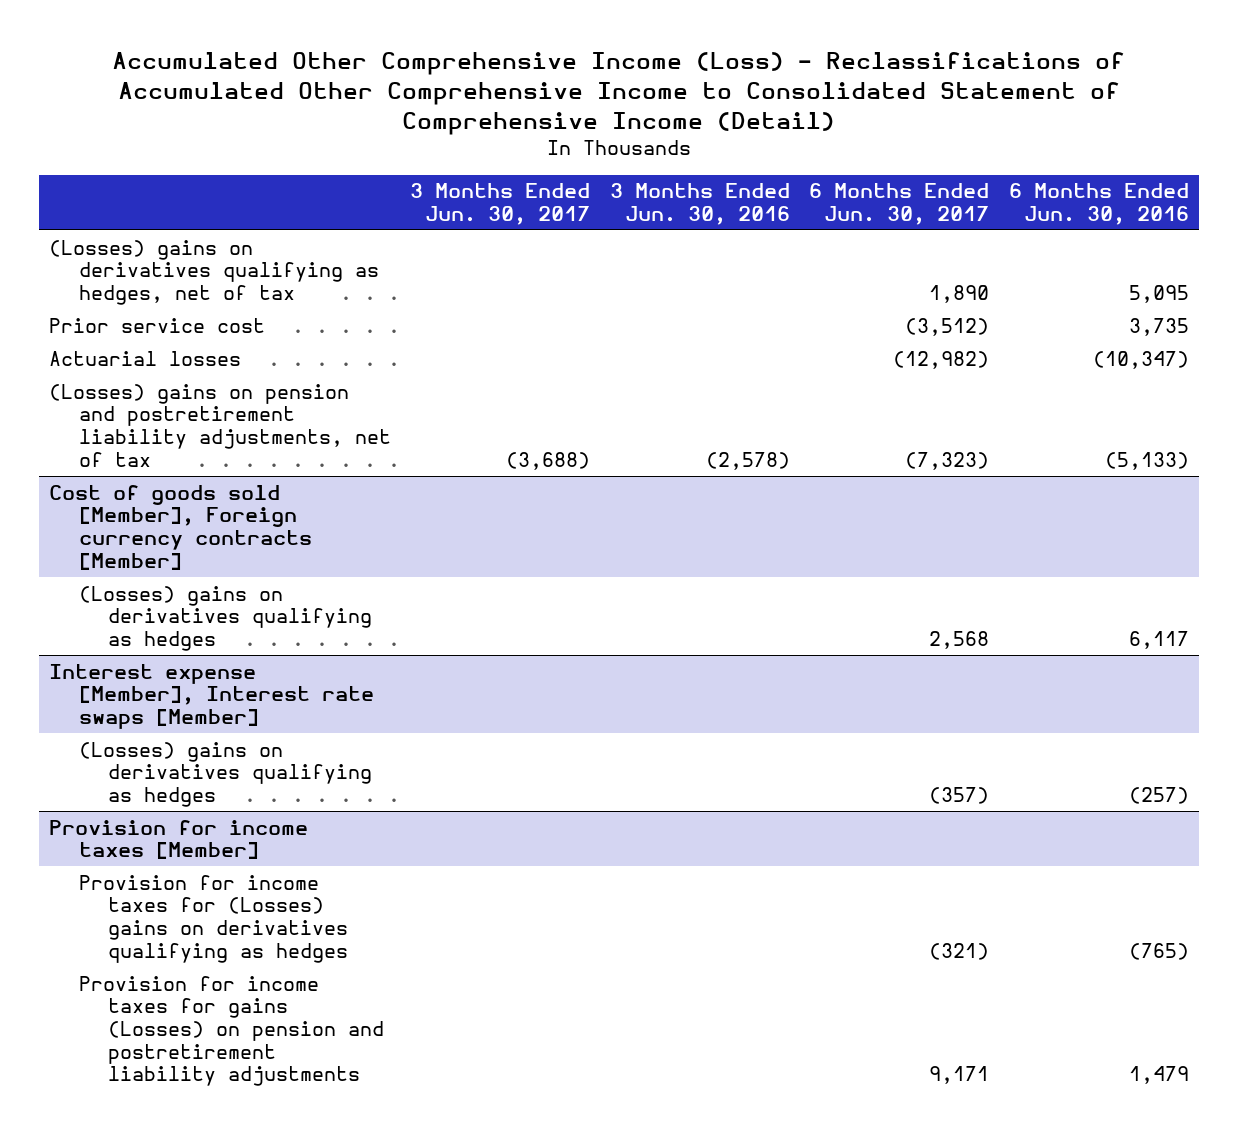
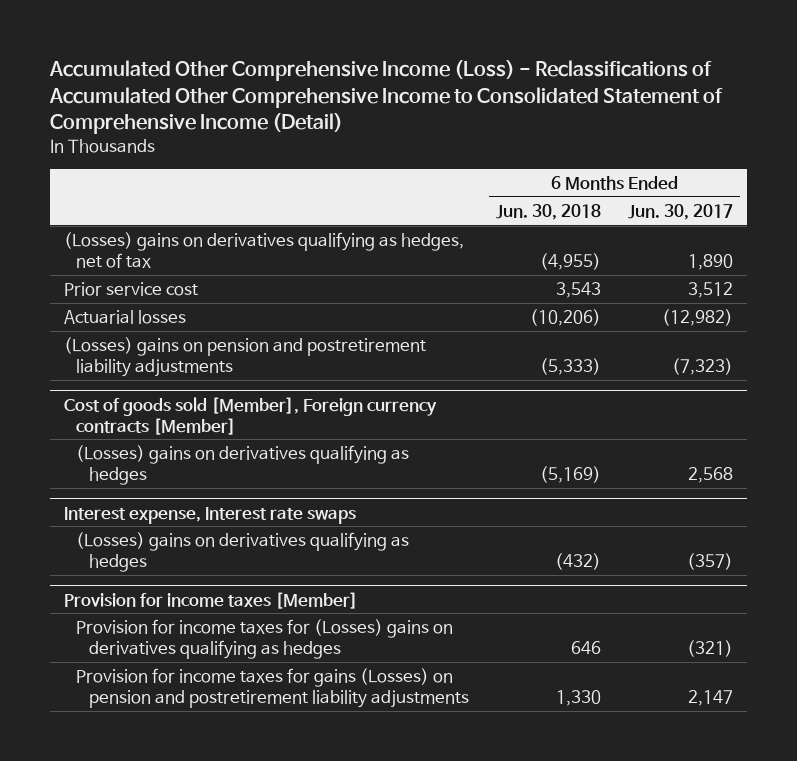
[410,183,591,225] 3 Months Ended Jun. 30, 2017 -> none
[609,183,790,225] 3 Months Ended Jun. 30, 2016 -> none
[1008,183,1189,225] 6 Months Ended Jun. 30, 2016 -> none
none -> [496,203,602,220] Jun. 30, 2018
[905,317,990,336] (3,512) -> [688,282,734,299] 3,512
[48,383,391,467] (Losses) gains on pension and postretirement liability adjustments, net of tax -> [63,337,426,378] (Losses) gains on pension and postretirement liability adjustments
[48,663,374,729] Interest expense [Member], Interest rate swaps [Member] -> [63,506,356,524] Interest expense, Interest rate swaps
[929,1066,990,1085] 9,171 -> [688,690,734,707] 2,147

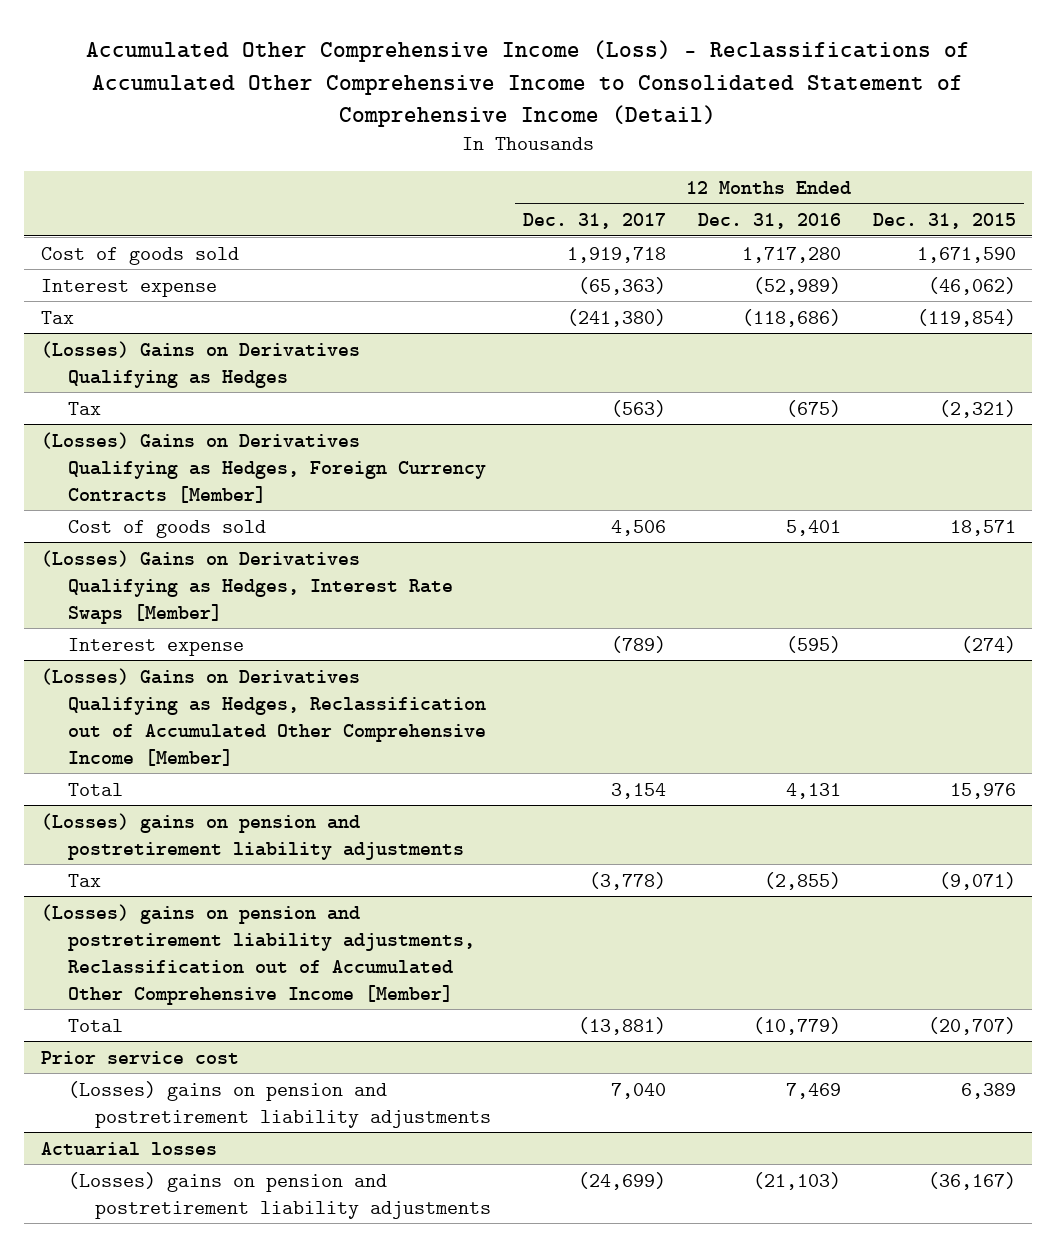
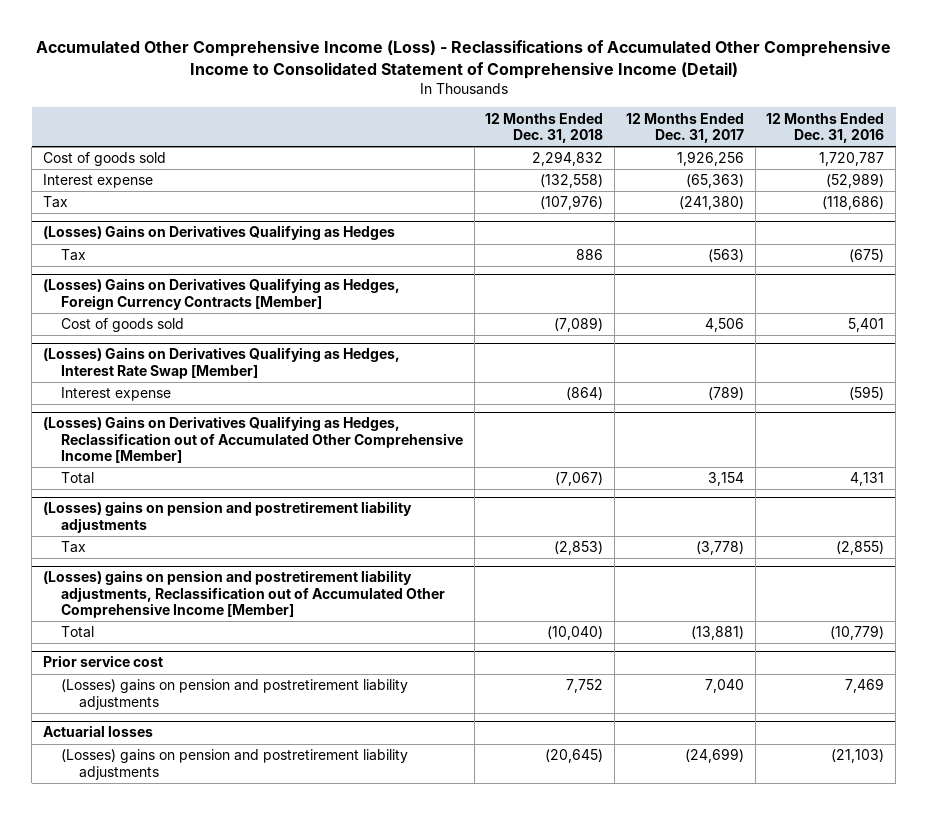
[872,213,1016,230] Dec. 31, 2015 -> none
none -> [485,112,604,143] 12 Months Ended Dec. 31, 2018
[566,246,666,263] 1,919,718 -> [676,151,744,167] 1,926,256
[741,246,841,263] 1,717,280 -> [819,152,885,167] 1,720,787
[40,549,453,624] (Losses) Gains on Derivatives Qualifying as Hedges, Interest Rate Swaps [Member] -> [43,347,401,379] (Losses) Gains on Derivatives Qualifying as Hedges, Interest Rate Swap [Member]

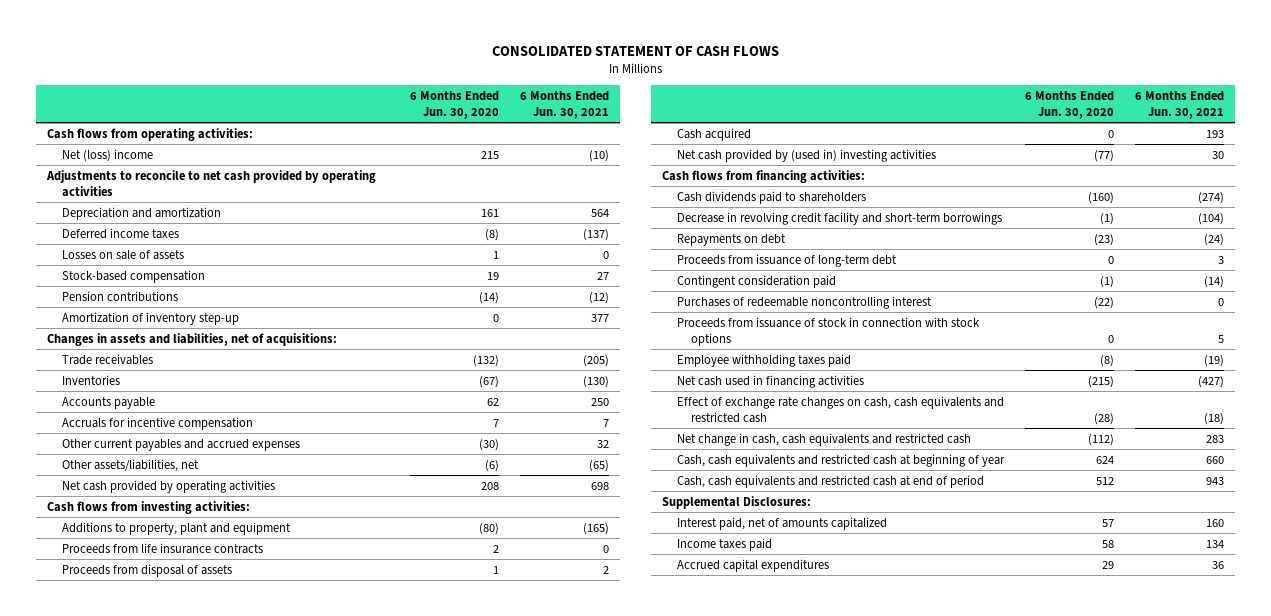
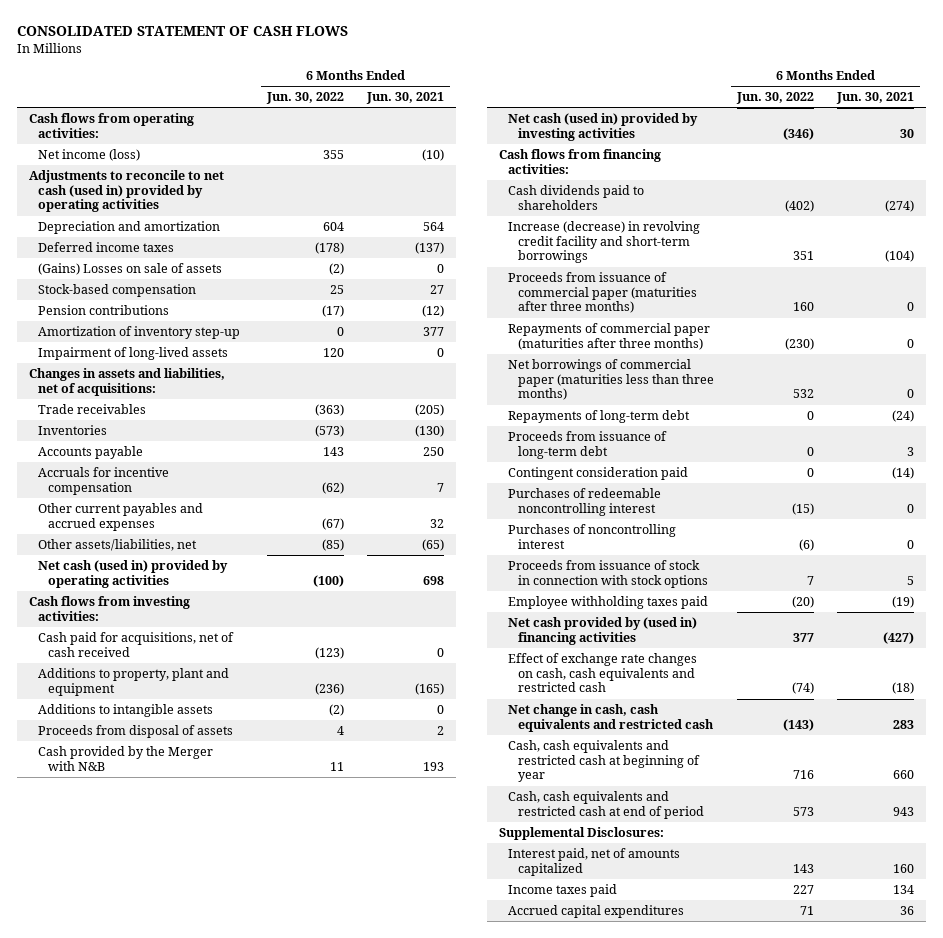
[409,90,499,120] 6 Months Ended Jun. 30, 2020 -> none
none -> [266,92,345,105] Jun. 30, 2022
[61,148,153,162] Net (loss) income -> [38,149,141,162] Net income (loss)
[46,169,377,197] Adjustments to reconcile to net cash provided by operating activities -> [28,170,224,213] Adjustments to reconcile to net cash (used in) provided by operating activities
[61,249,184,260] Losses on sale of assets -> [38,263,223,276] (Gains) Losses on sale of assets
none -> [38,347,229,361] Impairment of long-lived assets
[61,479,275,493] Net cash provided by operating activities -> [38,560,229,588] Net cash (used in) provided by operating activities
none -> [38,632,235,657] Cash paid for acquisitions, net of cash received
[61,542,263,554] Proceeds from life insurance contracts -> none
none -> [38,704,214,718] Additions to intangible assets
[676,127,751,141] Cash acquired -> [38,746,214,771] Cash provided by the Merger with N&B
[676,148,936,162] Net cash provided by (used in) investing activities -> [508,113,699,141] Net cash (used in) provided by investing activities
[676,211,1002,225] Decrease in revolving credit facility and short-term borrowings -> [508,221,701,264] Increase (decrease) in revolving credit facility and short-term borrowings
none -> [508,272,697,314] Proceeds from issuance of commercial paper (maturities after three months)
none -> [508,323,711,350] Repayments of commercial paper (maturities after three months)
none -> [508,359,714,401] Net borrowings of commercial paper (maturities less than three months)
[676,233,786,246] Repayments on debt -> [508,410,691,424] Repayments of long-term debt
none -> [508,524,677,549] Purchases of noncontrolling interest
[676,374,864,388] Net cash used in financing activities -> [508,617,698,645] Net cash provided by (used in) financing activities

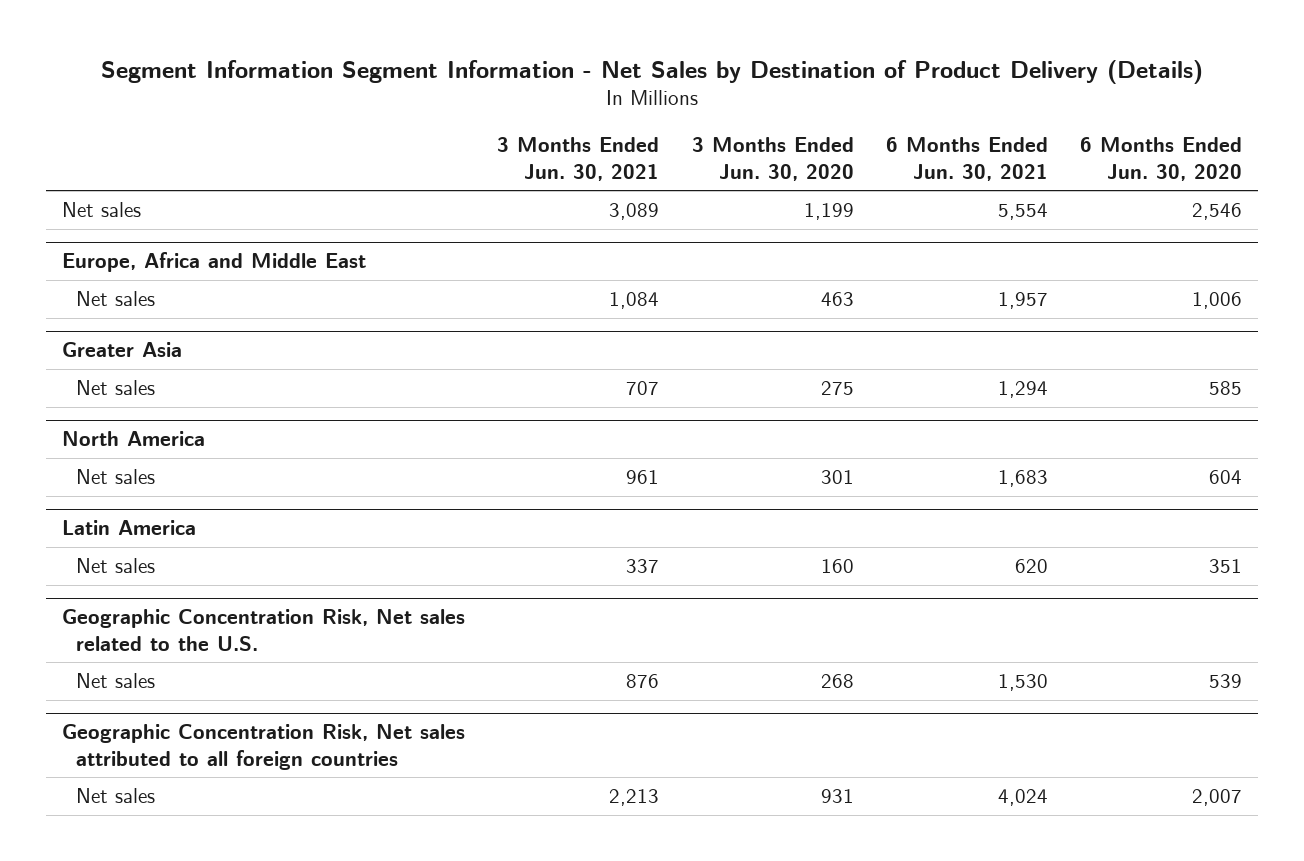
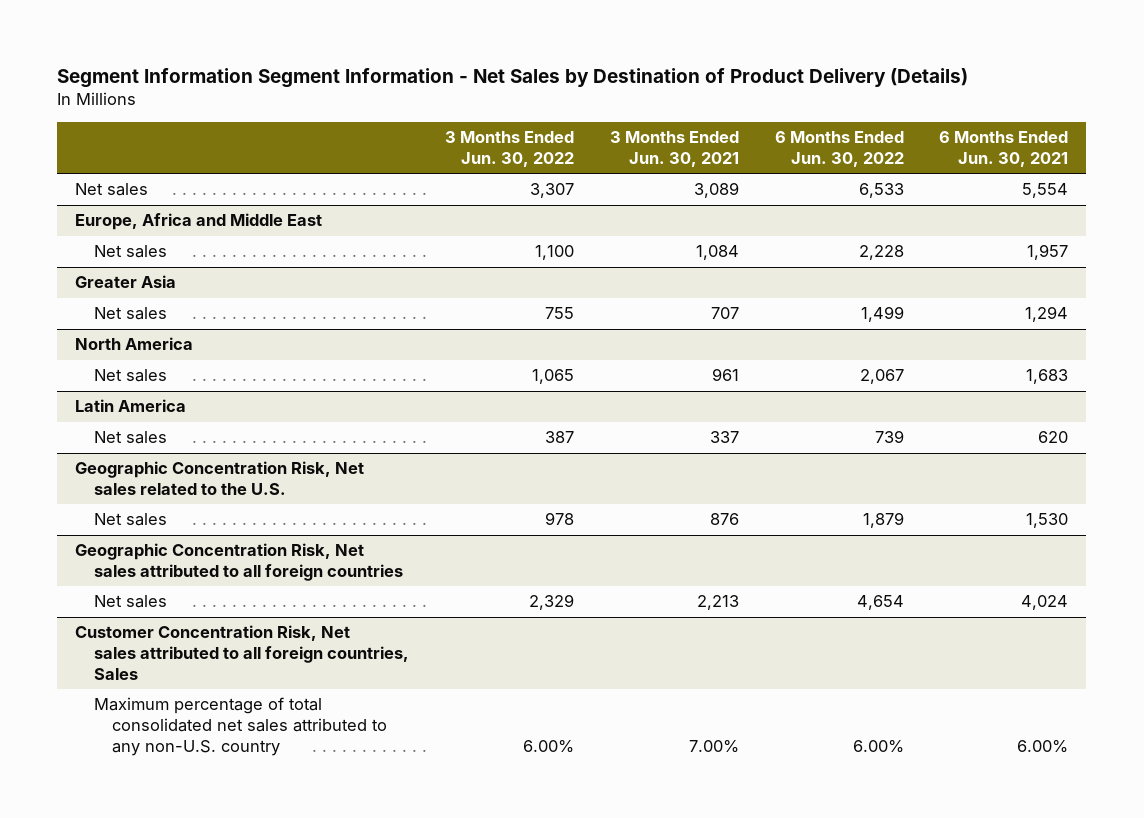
[691,137,854,181] 3 Months Ended Jun. 30, 2020 -> none
[1080,137,1243,181] 6 Months Ended Jun. 30, 2020 -> none
none -> [444,131,574,168] 3 Months Ended Jun. 30, 2022
none -> [774,131,904,168] 6 Months Ended Jun. 30, 2022
none -> [75,625,409,680] Customer Concentration Risk, Net sales attributed to all foreign countries, Sales
none -> [93,697,388,756] Maximum percentage of total consolidated net sales attributed to any non-U.S. country

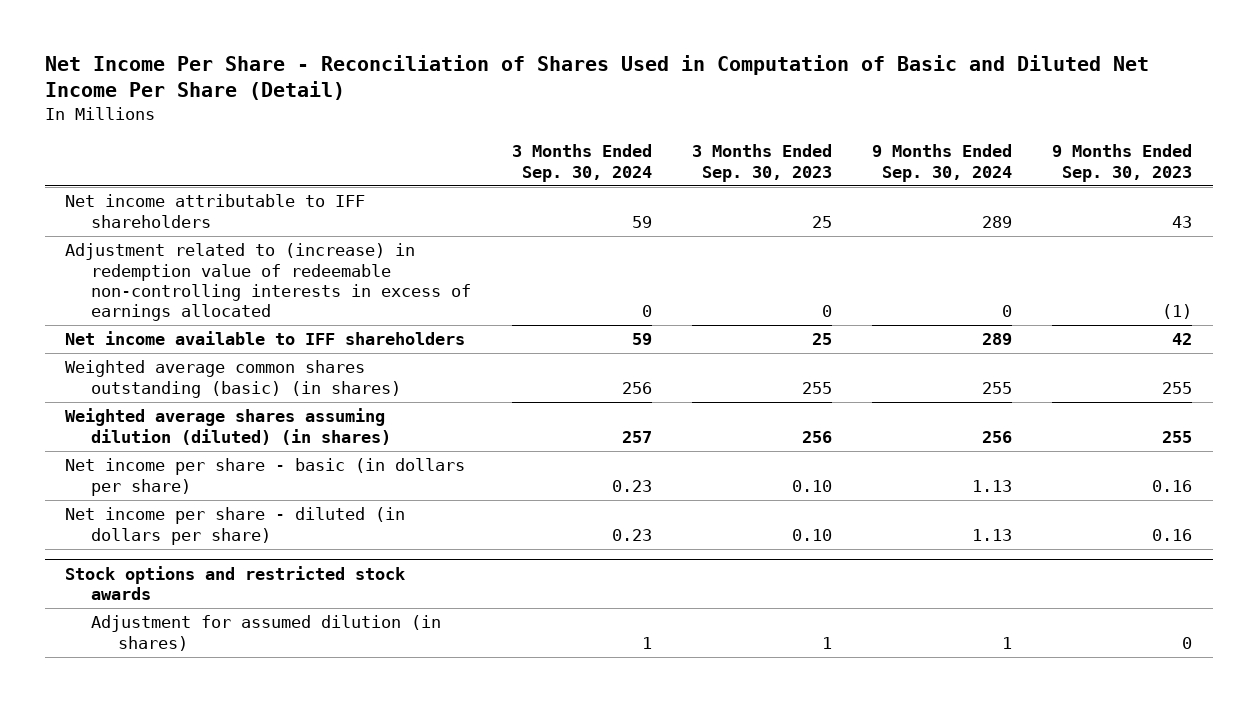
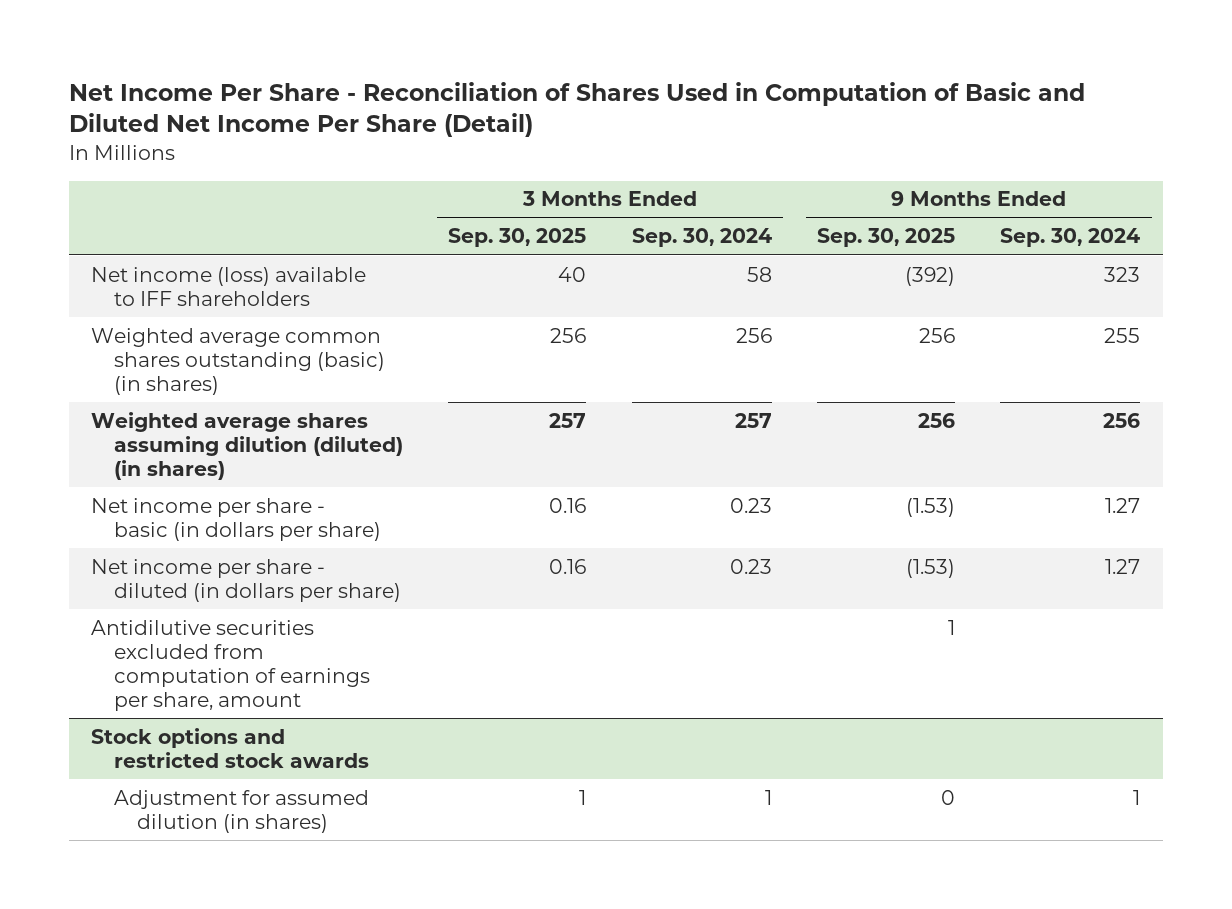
[691,144,832,182] 3 Months Ended Sep. 30, 2023 -> none
[1052,144,1193,182] 9 Months Ended Sep. 30, 2023 -> none
none -> [448,228,587,248] Sep. 30, 2025
none -> [816,228,955,248] Sep. 30, 2025
[64,194,365,228] Net income attributable to IFF shareholders -> none
[64,243,472,322] Adjustment related to (increase) in redemption value of redeemable non-controlling interests in excess of earnings allocated -> none
[64,331,465,346] Net income available to IFF shareholders -> [91,266,367,306] Net income (loss) available to IFF shareholders
[631,333,652,346] 59 -> [746,266,772,282] 58
[982,333,1013,346] 289 -> [1104,266,1141,282] 323
[972,479,1013,492] 1.13 -> [1105,497,1141,513] 1.27
[972,528,1013,541] 1.13 -> [1105,558,1141,574] 1.27
none -> [91,619,371,711] Antidilutive securities excluded from computation of earnings per share, amount

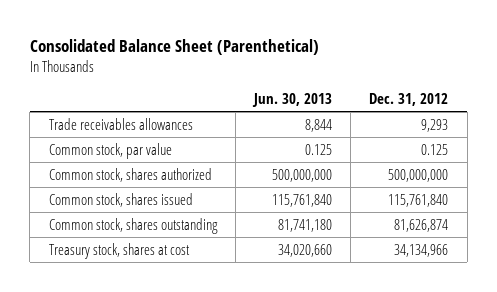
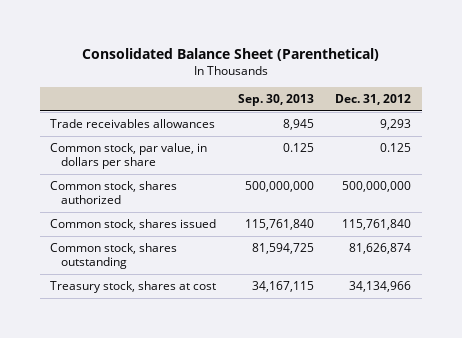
[252,92,333,107] Jun. 30, 2013 -> none
none -> [237,94,314,107] Sep. 30, 2013
[48,142,172,159] Common stock, par value -> [50,143,208,170] Common stock, par value, in dollars per share

